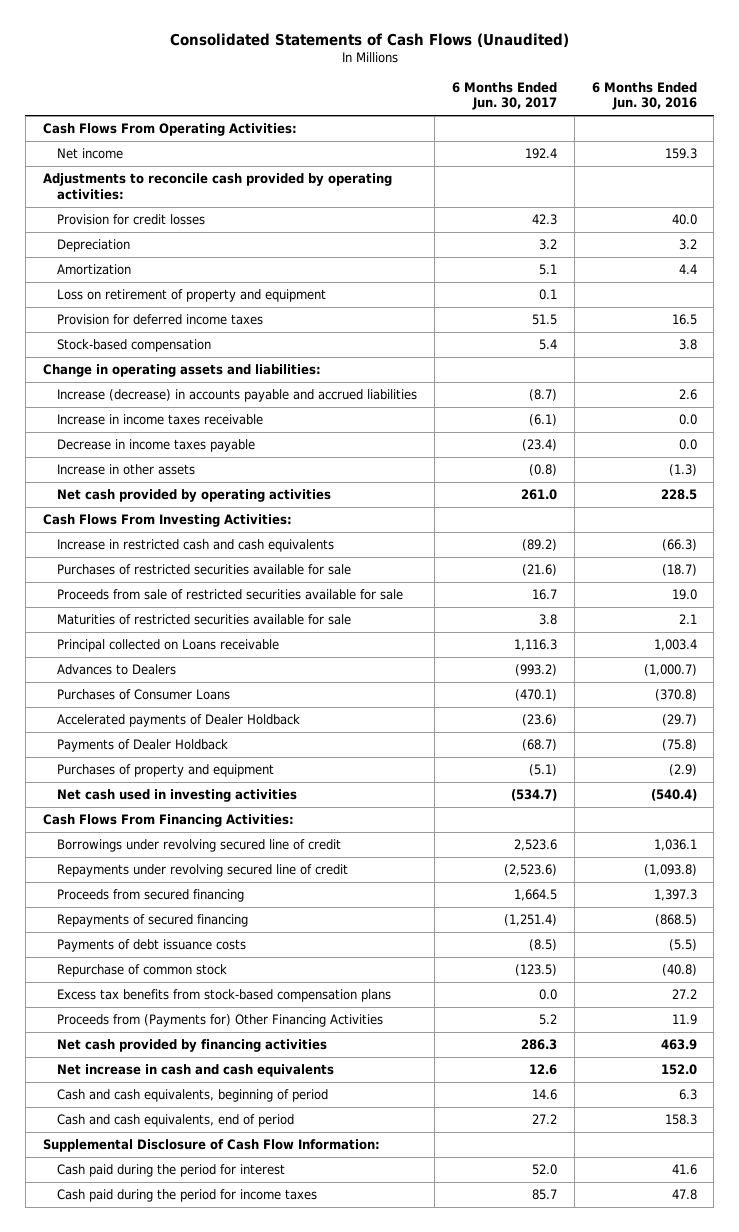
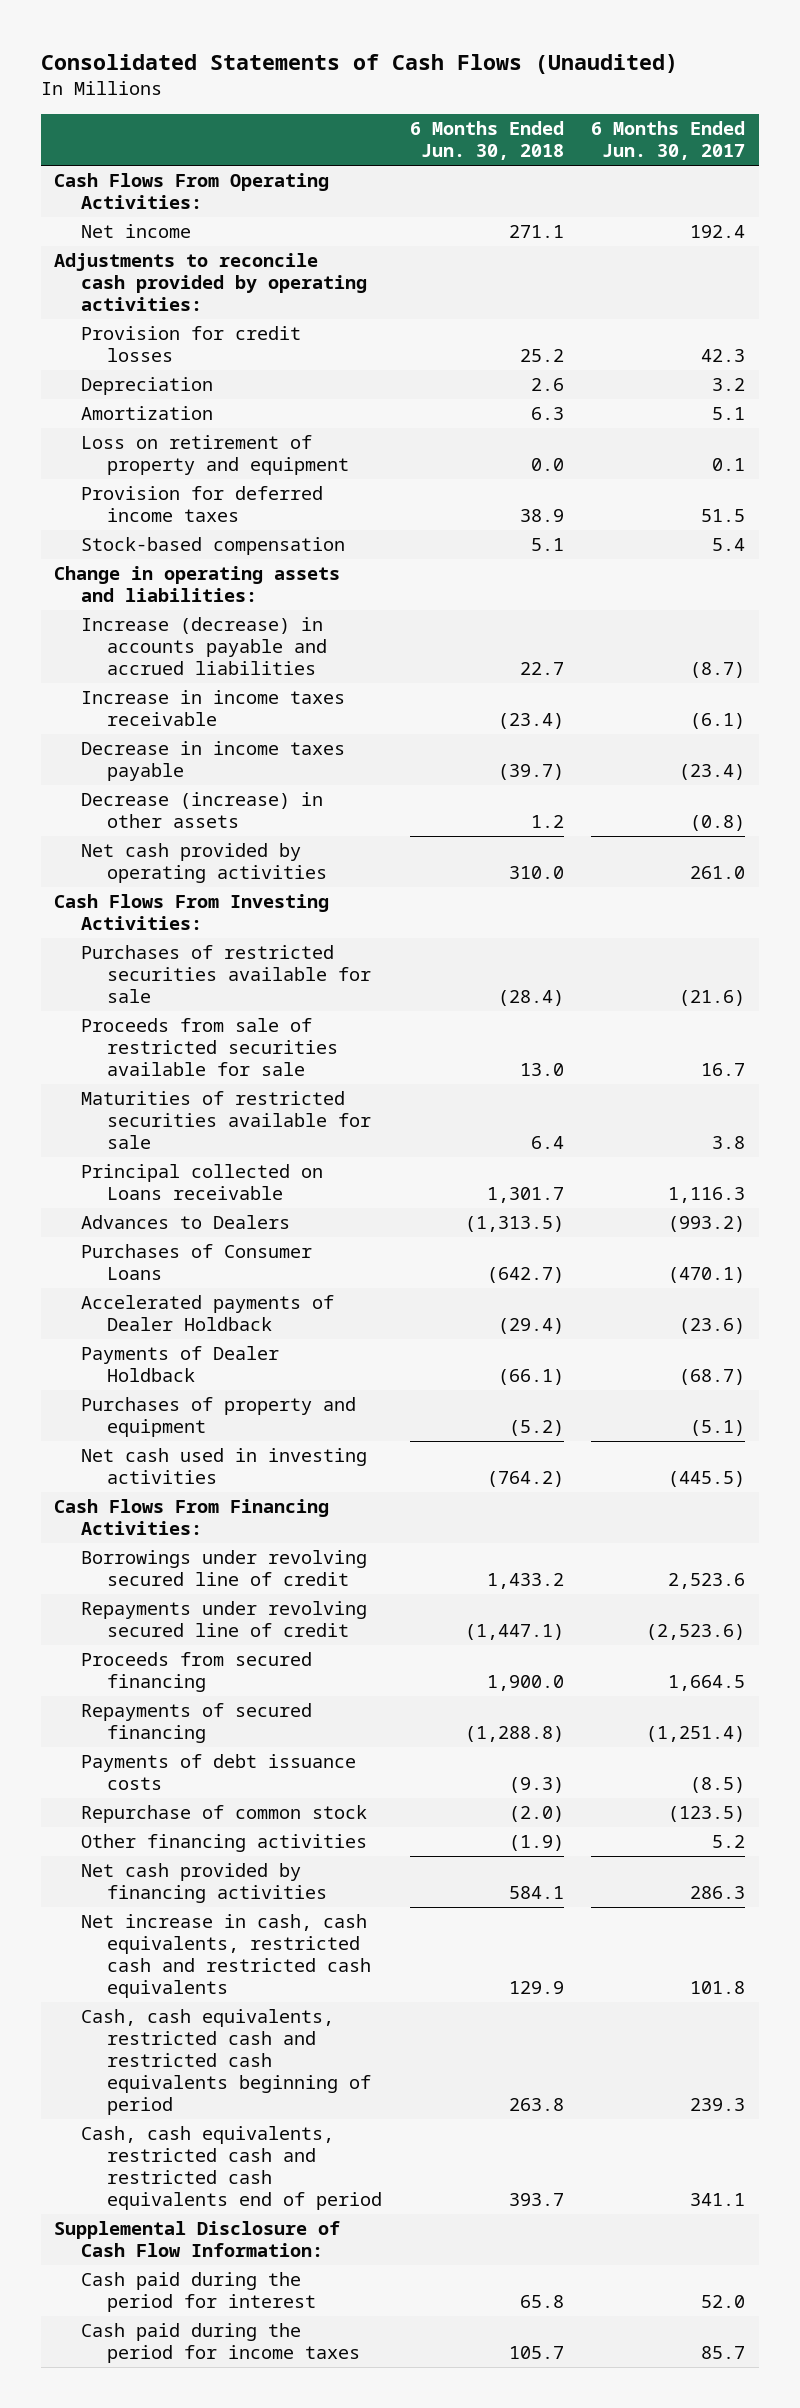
[591,81,697,111] 6 Months Ended Jun. 30, 2016 -> none
none -> [409,121,564,161] 6 Months Ended Jun. 30, 2018
[56,464,195,476] Increase in other assets -> [80,792,323,829] Decrease (increase) in other assets
[56,539,334,553] Increase in restricted cash and cash equivalents -> none
[510,789,557,802] (534.7) -> [668,1471,746,1488] (445.5)
[56,989,391,1003] Excess tax benefits from stock-based compensation plans -> none
[56,1014,383,1028] Proceeds from (Payments for) Other Financing Activities -> [80,1834,367,1853] Other financing activities
[56,1064,334,1078] Net increase in cash and cash equivalents -> [80,1914,372,1999] Net increase in cash, cash equivalents, restricted cash and restricted cash equivalents
[528,1064,557,1076] 12.6 -> [690,1981,746,1995] 101.8
[56,1089,328,1103] Cash and cash equivalents, beginning of period -> [80,2009,372,2116] Cash, cash equivalents, restricted cash and restricted cash equivalents beginning of period
[531,1089,557,1101] 14.6 -> [690,2098,746,2112] 239.3
[56,1114,294,1128] Cash and cash equivalents, end of period -> [80,2126,383,2211] Cash, cash equivalents, restricted cash and restricted cash equivalents end of period
[531,1114,557,1125] 27.2 -> [690,2193,746,2207] 341.1

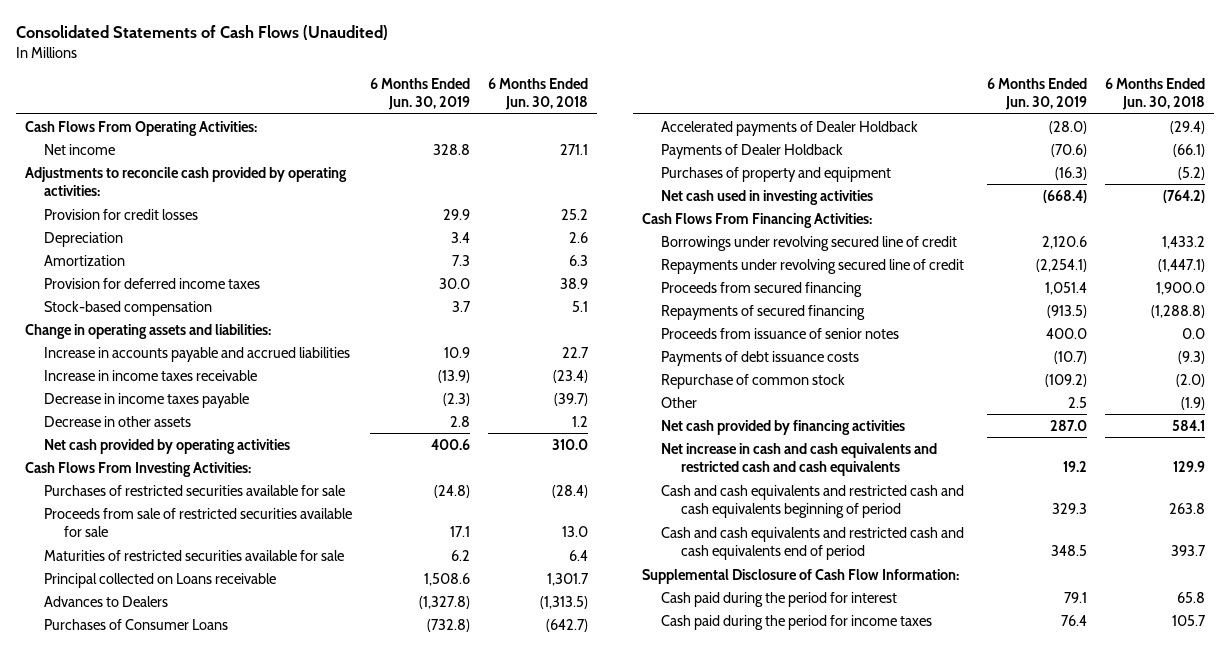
[591,121,746,161] 6 Months Ended Jun. 30, 2017 -> none
none -> [370,77,471,111] 6 Months Ended Jun. 30, 2019
[80,435,350,476] Loss on retirement of property and equipment -> none
[80,617,328,676] Increase (decrease) in accounts payable and accrued liabilities -> [44,346,351,362] Increase in accounts payable and accrued liabilities
[80,792,323,829] Decrease (increase) in other assets -> [44,415,192,427] Decrease in other assets
none -> [661,327,900,339] Proceeds from issuance of senior notes
[80,1834,367,1853] Other financing activities -> [661,396,698,408] Other
[80,1914,372,1999] Net increase in cash, cash equivalents, restricted cash and restricted cash equivalents -> [661,442,938,477] Net increase in cash and cash equivalents and restricted cash and cash equivalents
[80,2009,372,2116] Cash, cash equivalents, restricted cash and restricted cash equivalents beginning of period -> [661,484,965,519] Cash and cash equivalents and restricted cash and cash equivalents beginning of period
[80,2126,383,2211] Cash, cash equivalents, restricted cash and restricted cash equivalents end of period -> [661,526,965,561] Cash and cash equivalents and restricted cash and cash equivalents end of period

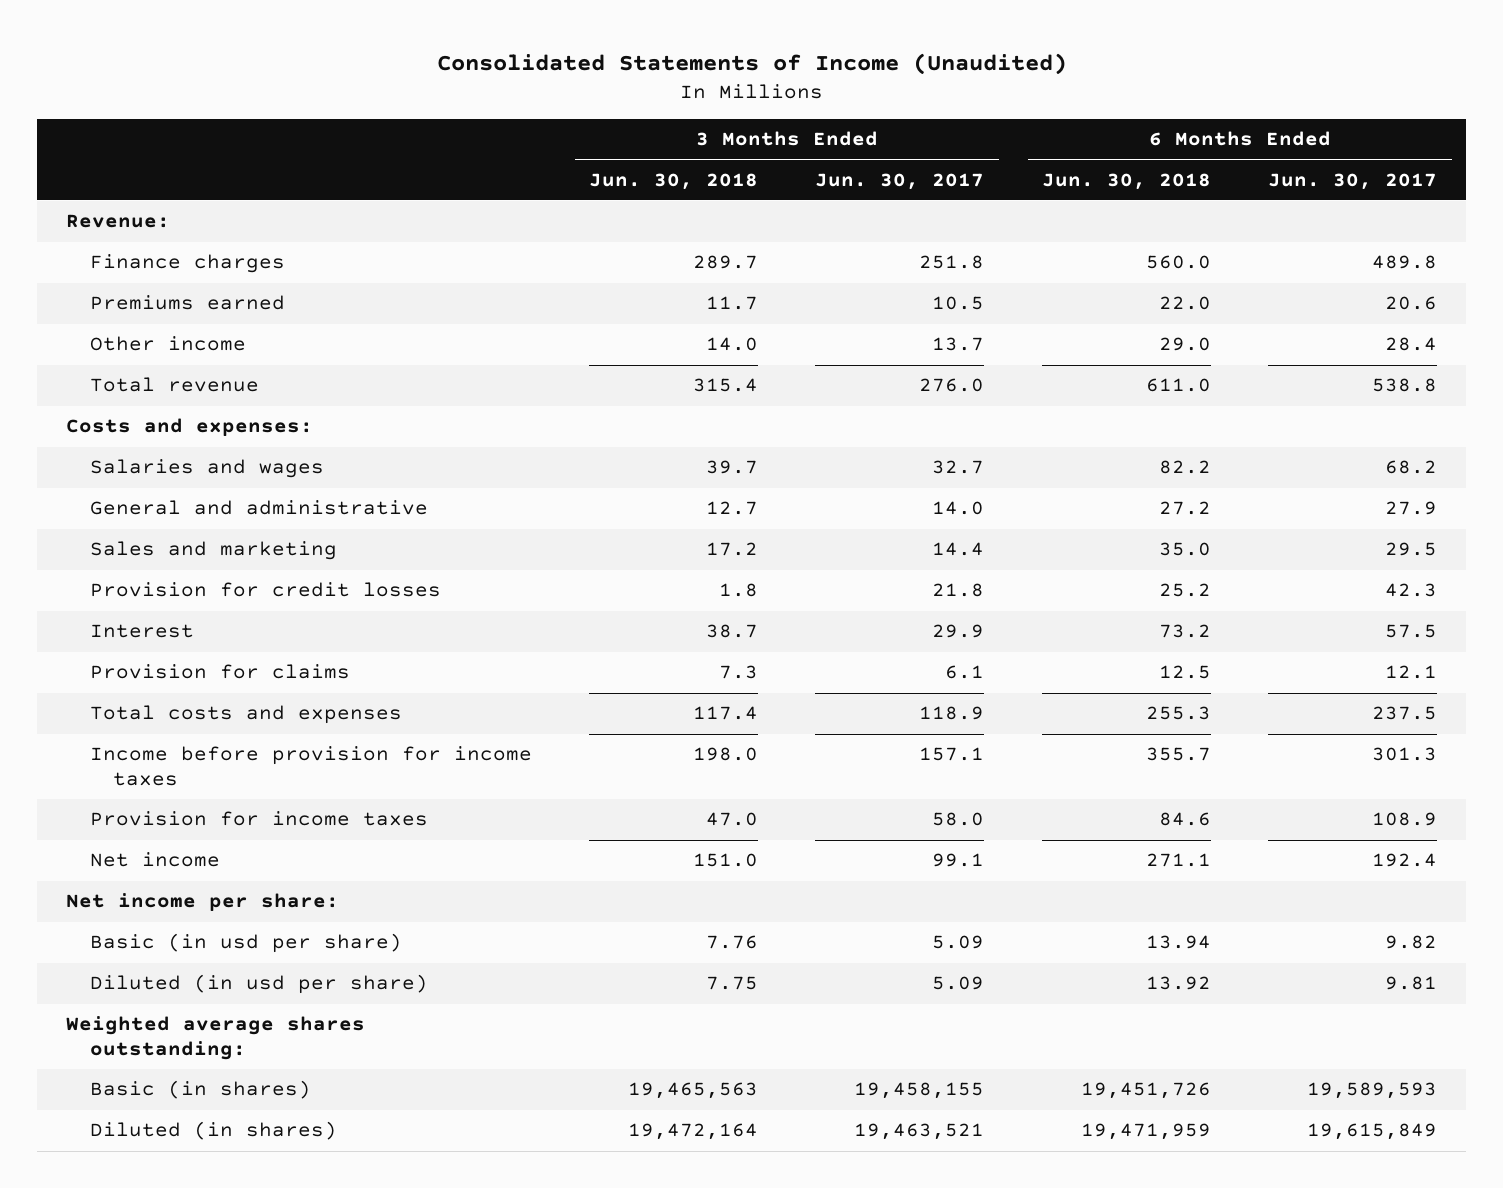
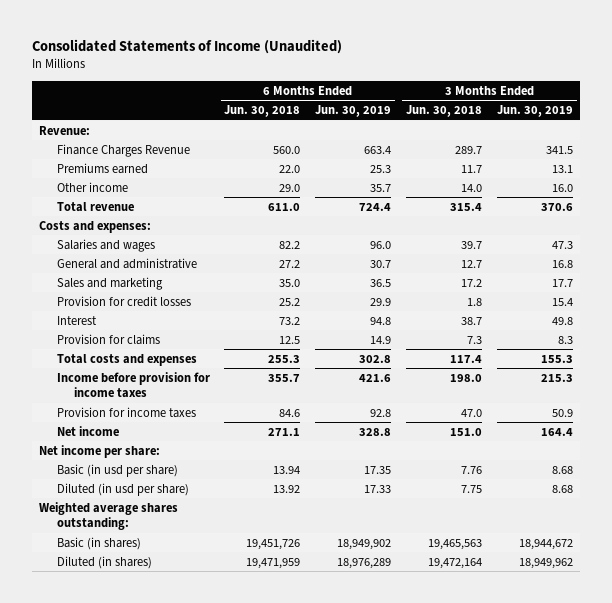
[815,172,985,190] Jun. 30, 2017 -> none
[1268,172,1438,190] Jun. 30, 2017 -> none
none -> [315,105,392,118] Jun. 30, 2019
none -> [496,105,573,118] Jun. 30, 2019
[89,254,285,274] Finance charges -> [56,143,190,157] Finance Charges Revenue

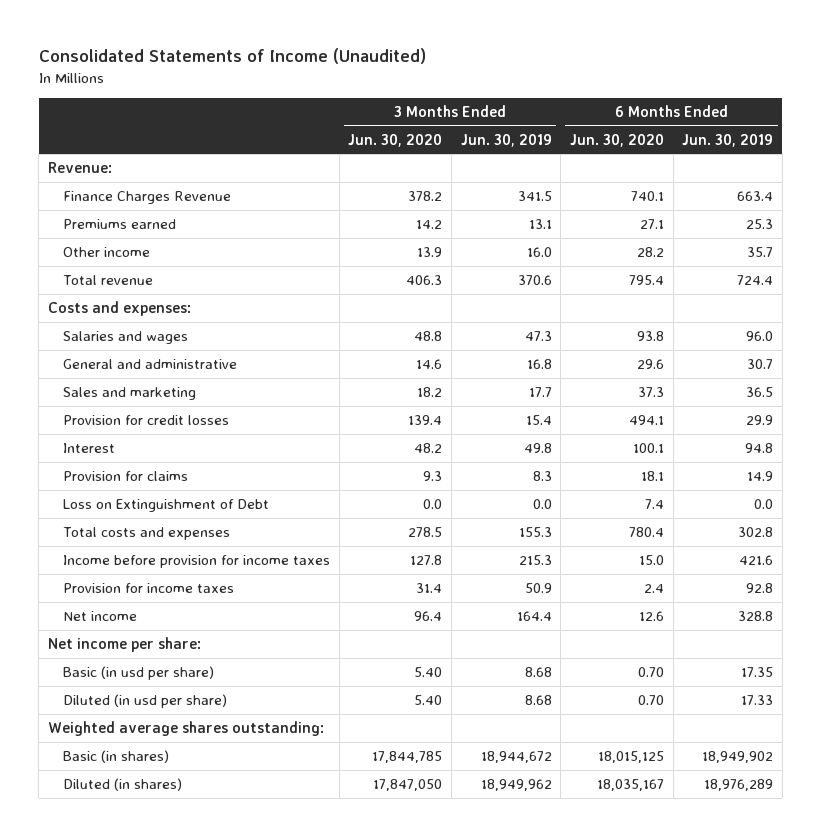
[224,105,301,118] Jun. 30, 2018 -> none
[406,105,483,118] Jun. 30, 2018 -> none
none -> [348,133,443,147] Jun. 30, 2020
none -> [569,133,664,147] Jun. 30, 2020
none -> [62,499,269,513] Loss on Extinguishment of Debt

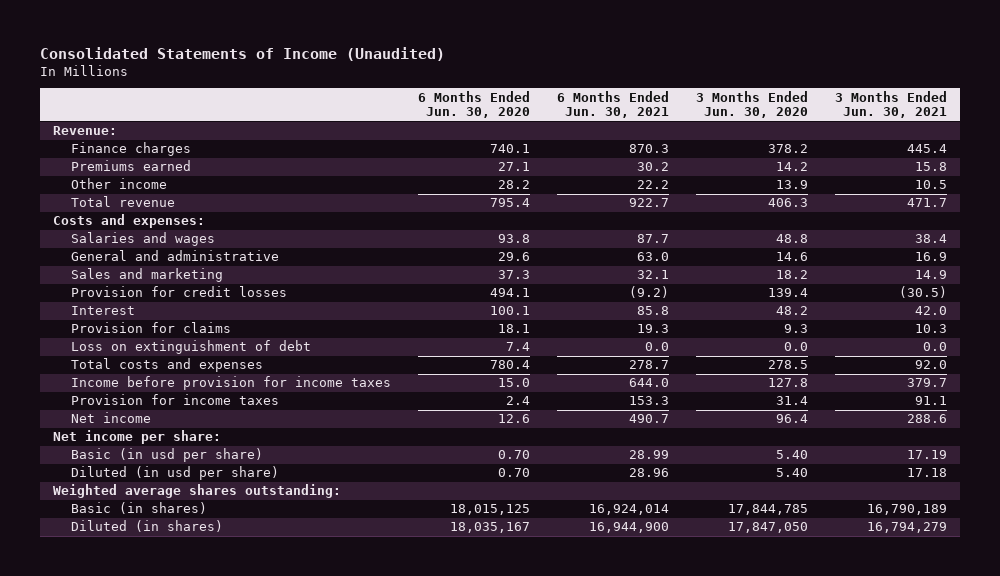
[460,133,552,147] Jun. 30, 2019 -> none
[682,133,774,147] Jun. 30, 2019 -> none
none -> [556,90,669,119] 6 Months Ended Jun. 30, 2021
none -> [834,90,947,119] 3 Months Ended Jun. 30, 2021
[62,191,231,205] Finance Charges Revenue -> [71,142,192,157] Finance charges
[62,499,269,513] Loss on Extinguishment of Debt -> [71,340,312,355] Loss on extinguishment of debt

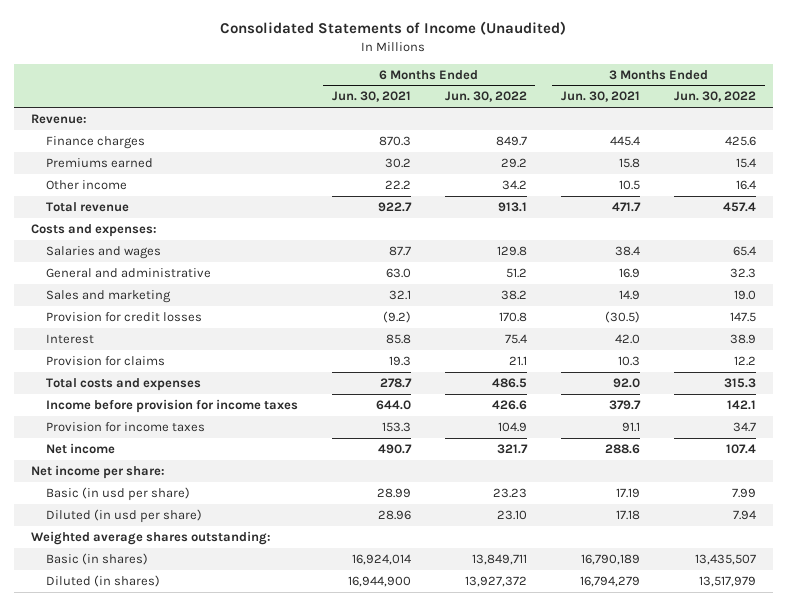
[417,90,530,119] 6 Months Ended Jun. 30, 2020 -> none
[695,90,808,119] 3 Months Ended Jun. 30, 2020 -> none
none -> [444,91,527,103] Jun. 30, 2022
none -> [674,91,757,103] Jun. 30, 2022
[71,340,312,355] Loss on extinguishment of debt -> none

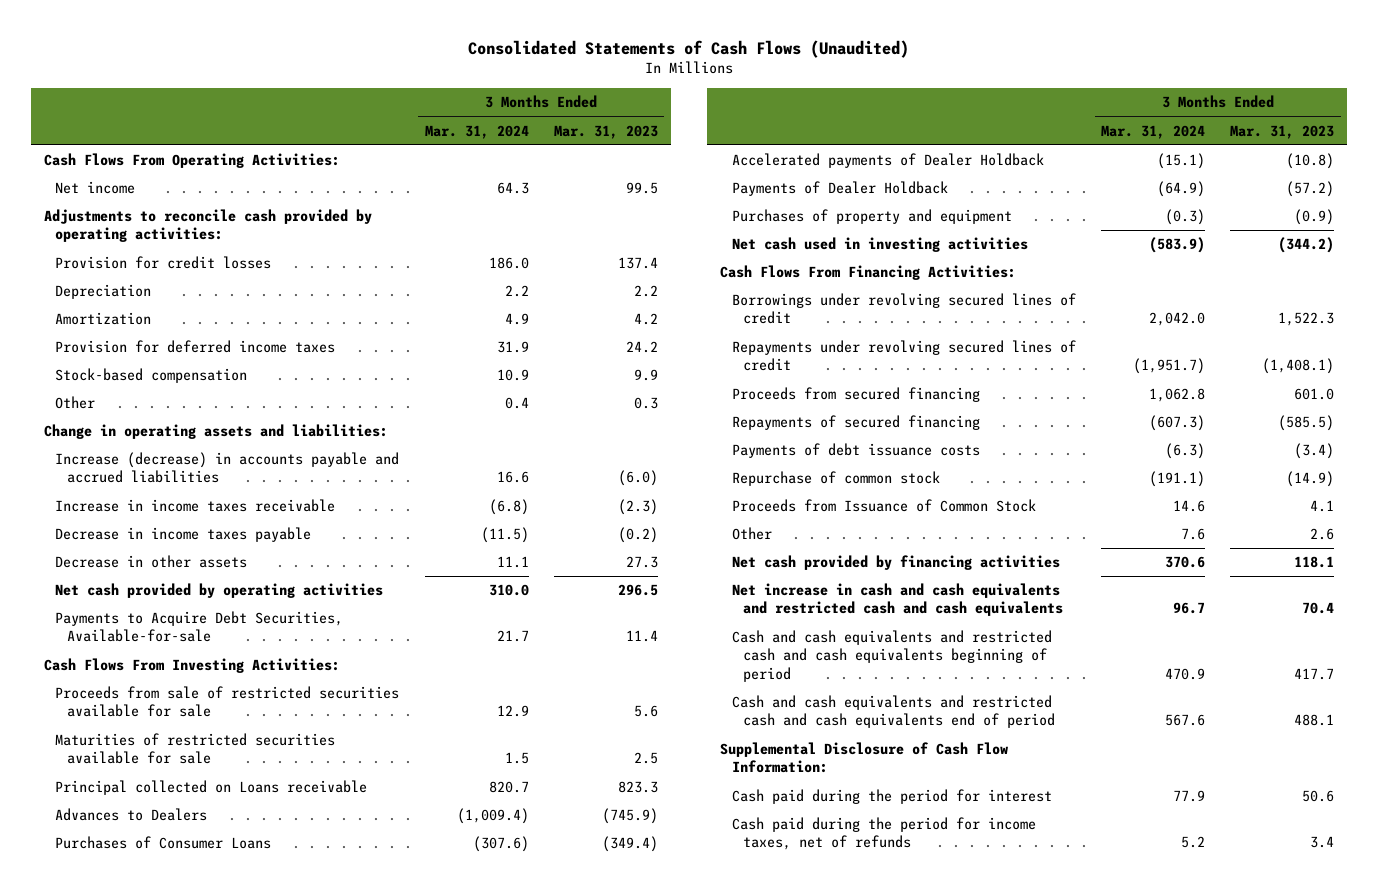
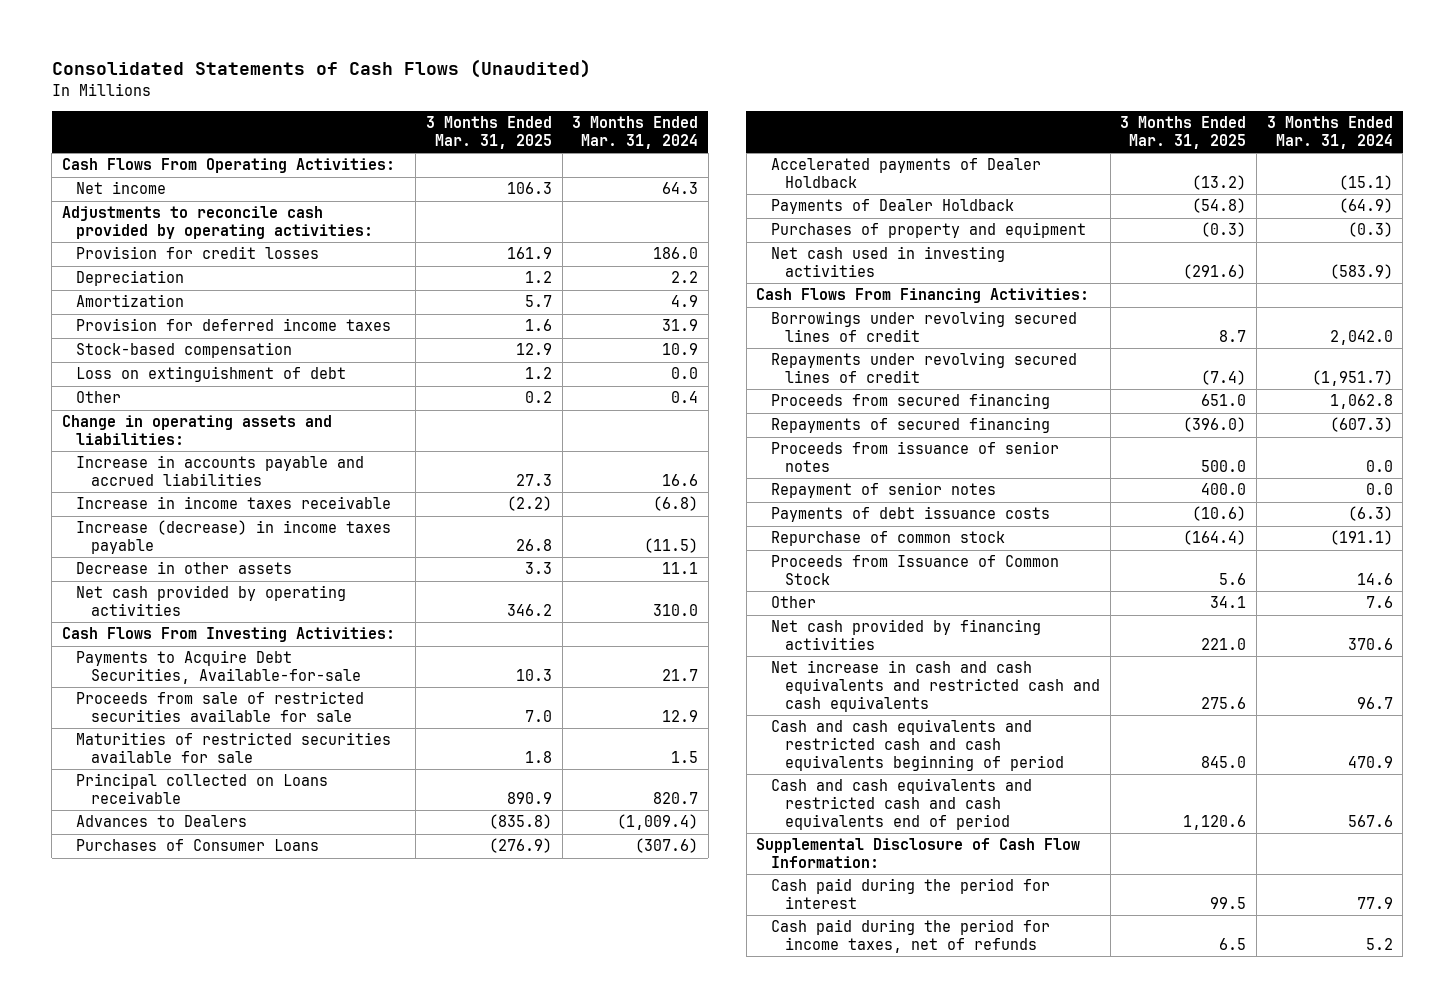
[554,124,659,139] Mar. 31, 2023 -> none
none -> [425,116,552,150] 3 Months Ended Mar. 31, 2025
none -> [76,366,347,383] Loss on extinguishment of debt
[55,452,400,484] Increase (decrease) in accounts payable and accrued liabilities -> [76,455,365,487] Increase in accounts payable and accrued liabilities
[55,527,312,543] Decrease in income taxes payable -> [76,520,392,555] Increase (decrease) in income taxes payable
[55,611,344,643] Payments to Acquire Debt Securities, Available-for-sale -> [76,650,361,685] Payments to Acquire Debt Securities, Available-for-sale
none -> [770,441,1059,473] Proceeds from issuance of senior notes
none -> [770,482,996,499] Repayment of senior notes

